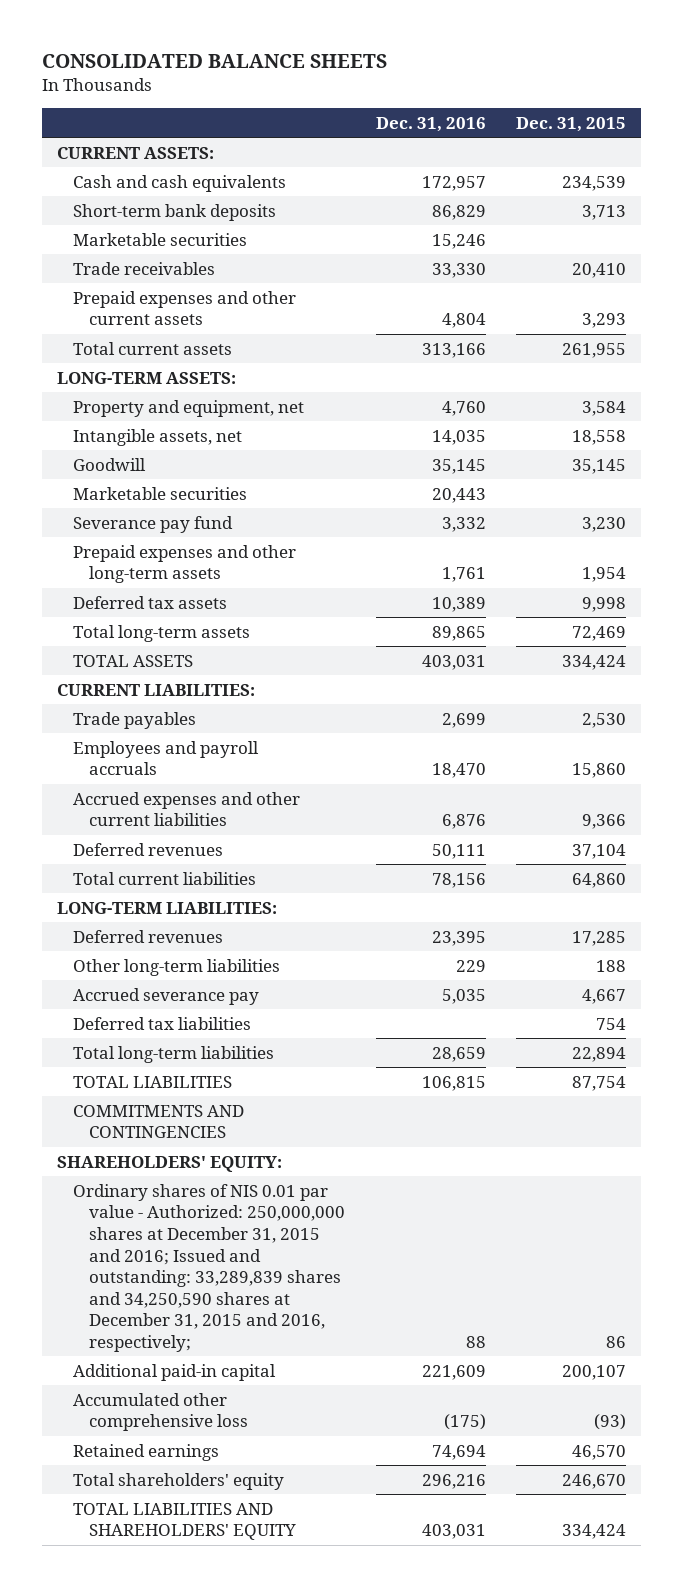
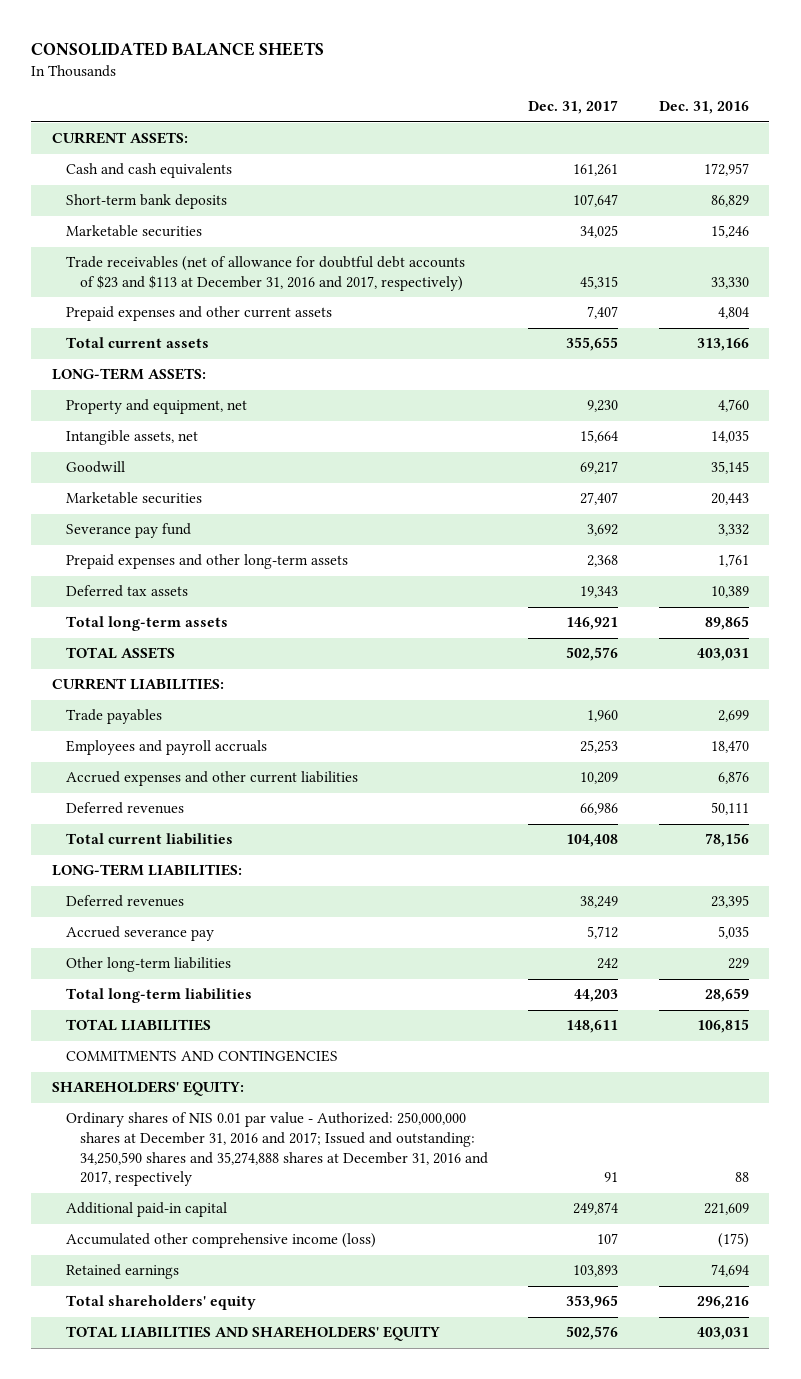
[516,116,627,132] Dec. 31, 2015 -> none
none -> [528,100,619,115] Dec. 31, 2017
[73,261,216,275] Trade receivables -> [65,256,465,292] Trade receivables (net of allowance for doubtful debt accounts of $23 and $113 at December 31, 2016 and 2017, respectively)
[73,1016,252,1030] Deferred tax liabilities -> none
[73,958,281,976] Other long-term liabilities -> [65,957,231,973] Other long-term liabilities
[73,1183,346,1353] Ordinary shares of NIS 0.01 par value - Authorized: 250,000,000 shares at December 31, 2015 and 2016; Issued and outstanding: 33,289,839 shares and 34,250,590 shares at December 31, 2015 and 2016, respectively; -> [65,1112,488,1187] Ordinary shares of NIS 0.01 par value - Authorized: 250,000,000 shares at December 31, 2016 and 2017; Issued and outstanding: 34,250,590 shares and 35,274,888 shares at December 31, 2016 and 2017, respectively
[73,1392,249,1432] Accumulated other comprehensive loss -> [65,1233,376,1249] Accumulated other comprehensive income (loss)

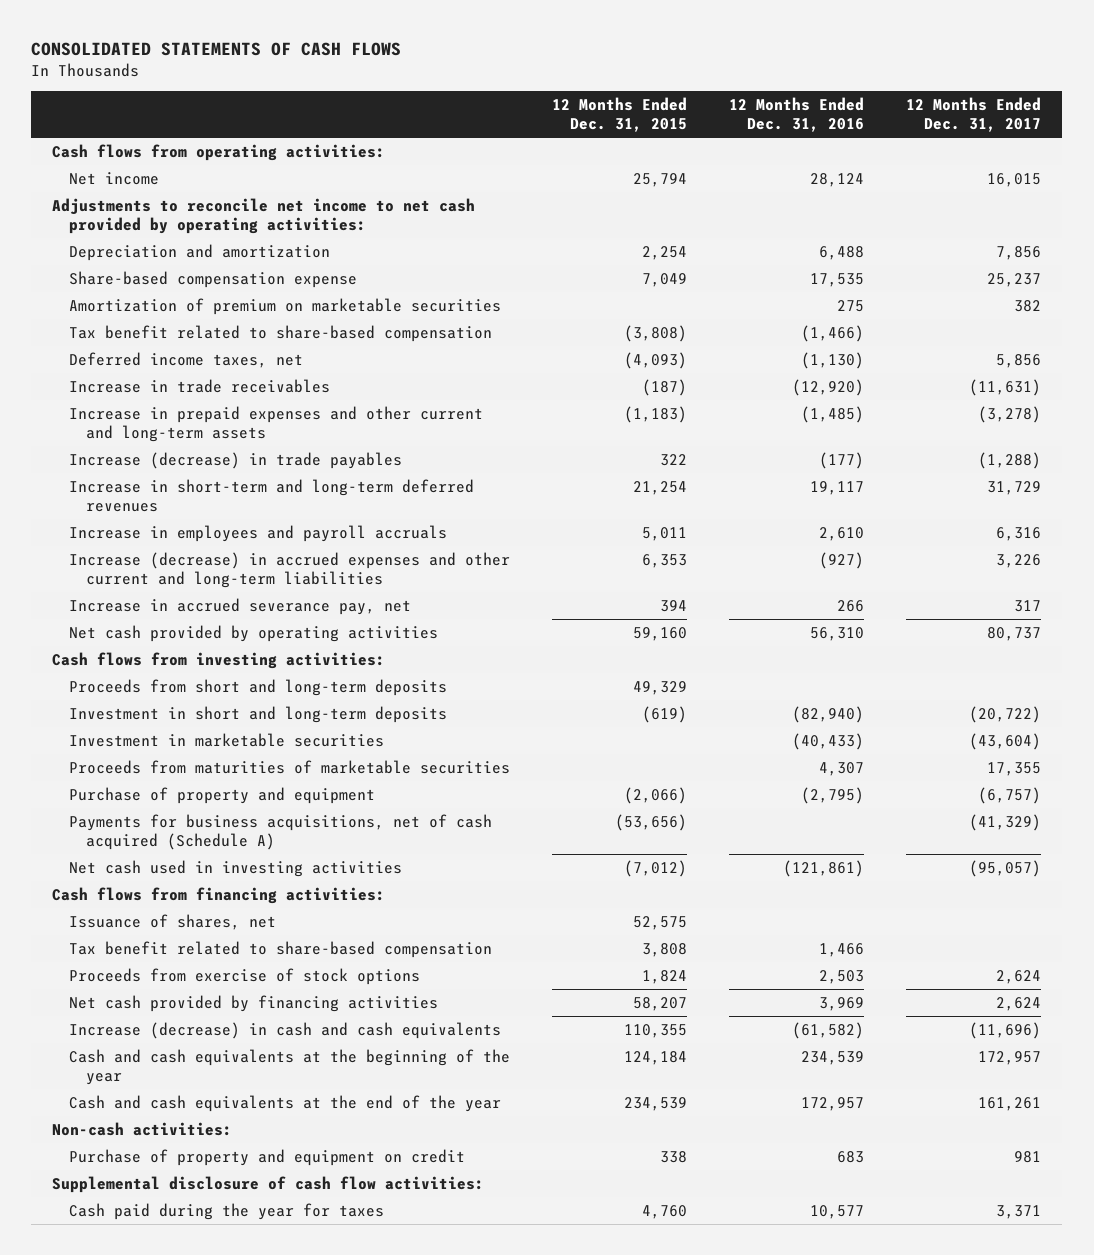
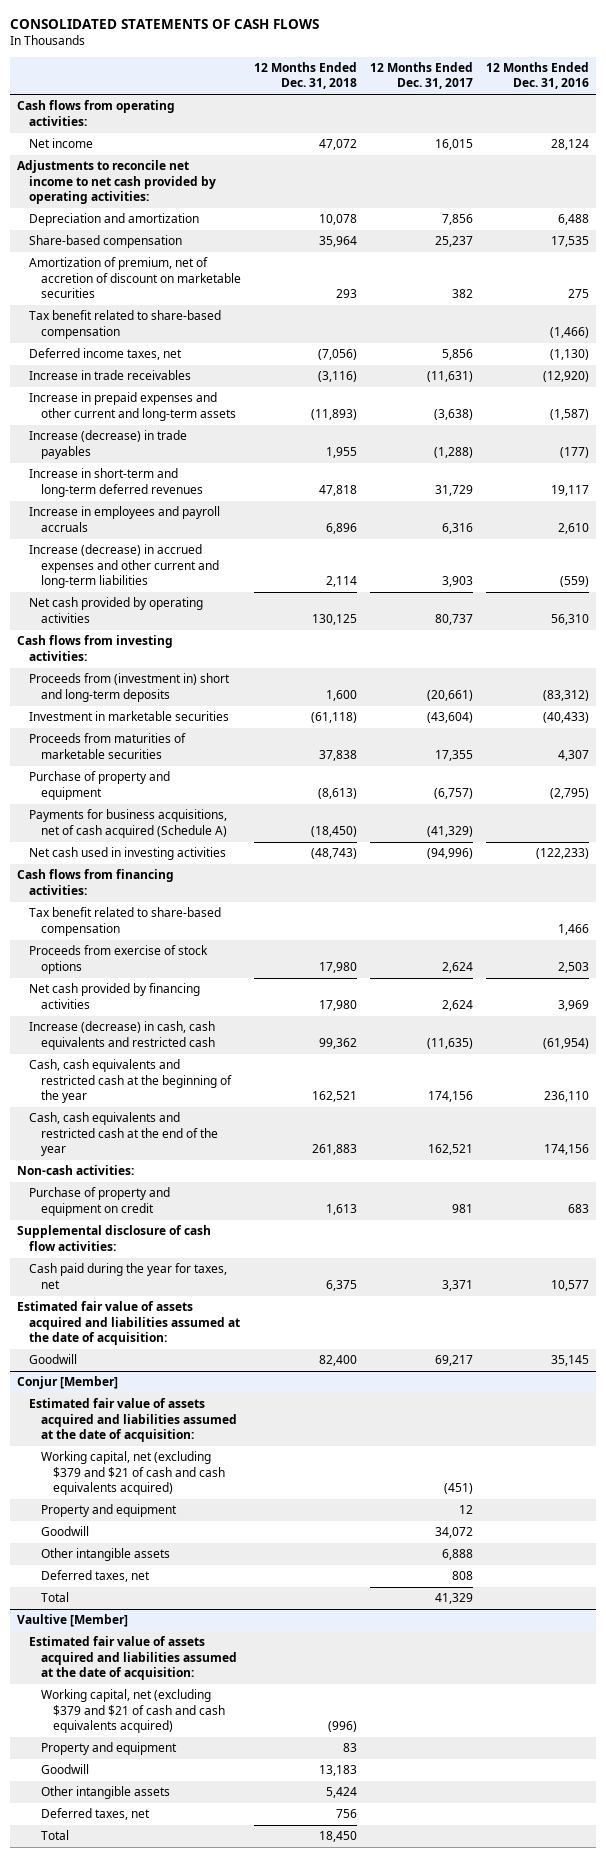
[552,97,688,133] 12 Months Ended Dec. 31, 2015 -> none
none -> [253,62,357,90] 12 Months Ended Dec. 31, 2018
[69,270,358,288] Share-based compensation expense -> [28,235,182,249] Share-based compensation
[69,297,502,315] Amortization of premium on marketable securities -> [28,257,241,299] Amortization of premium, net of accretion of discount on marketable securities
[801,405,865,423] (1,485) -> [550,408,590,420] (1,587)
[978,405,1042,423] (3,278) -> [433,408,473,420] (3,638)
[69,597,412,615] Increase in accrued severance pay, net -> none
[819,551,865,569] (927) -> [560,576,590,588] (559)
[996,553,1042,568] 3,226 -> [441,576,473,588] 3,903
[69,678,448,696] Proceeds from short and long-term deposits -> none
[69,705,448,723] Investment in short and long-term deposits -> [28,673,230,702] Proceeds from (investment in) short and long-term deposits
[792,705,865,723] (82,940) -> [543,689,590,701] (83,312)
[969,705,1042,723] (20,722) -> [426,689,473,701] (20,661)
[783,859,865,877] (121,861) -> [536,848,590,860] (122,233)
[969,859,1042,877] (95,057) -> [426,848,473,860] (94,996)
[69,913,277,930] Issuance of shares, net -> none
[69,1021,502,1039] Increase (decrease) in cash and cash equivalents -> [28,1021,215,1050] Increase (decrease) in cash, cash equivalents and restricted cash
[792,1021,865,1039] (61,582) -> [543,1037,590,1049] (61,954)
[969,1021,1042,1039] (11,696) -> [426,1037,473,1049] (11,635)
[69,1048,511,1085] Cash and cash equivalents at the beginning of the year -> [28,1059,232,1104] Cash, cash equivalents and restricted cash at the beginning of the year
[801,1050,865,1065] 234,539 -> [544,1091,590,1103] 236,110
[978,1050,1042,1065] 172,957 -> [427,1091,473,1103] 174,156
[69,1094,502,1112] Cash and cash equivalents at the end of the year -> [28,1112,218,1157] Cash, cash equivalents and restricted cash at the end of the year
[801,1096,865,1111] 172,957 -> [544,1144,590,1156] 174,156
[978,1096,1042,1111] 161,261 -> [427,1144,473,1156] 162,521
[69,1202,385,1220] Cash paid during the year for taxes -> [28,1263,227,1289] Cash paid during the year for taxes, net
none -> [17,1301,240,1346] Estimated fair value of assets acquired and liabilities assumed at the date of acquisition:
none -> [28,1354,77,1365] Goodwill
none -> [17,1376,119,1390] Conjur [Member]
none -> [28,1398,237,1443] Estimated fair value of assets acquired and liabilities assumed at the date of acquisition:
none -> [40,1451,225,1496] Working capital, net (excluding $379 and $21 of cash and cash equivalents acquired)
none -> [40,1504,177,1518] Property and equipment
none -> [40,1526,89,1537] Goodwill
none -> [40,1548,170,1562] Other intangible assets
none -> [40,1570,150,1583] Deferred taxes, net
none -> [40,1592,69,1603] Total
none -> [17,1614,129,1628] Vaultive [Member]
none -> [28,1636,237,1681] Estimated fair value of assets acquired and liabilities assumed at the date of acquisition:
none -> [40,1689,225,1734] Working capital, net (excluding $379 and $21 of cash and cash equivalents acquired)
none -> [40,1742,177,1756] Property and equipment
none -> [40,1764,89,1775] Goodwill
none -> [40,1786,170,1800] Other intangible assets
none -> [40,1808,150,1821] Deferred taxes, net
none -> [40,1830,69,1841] Total

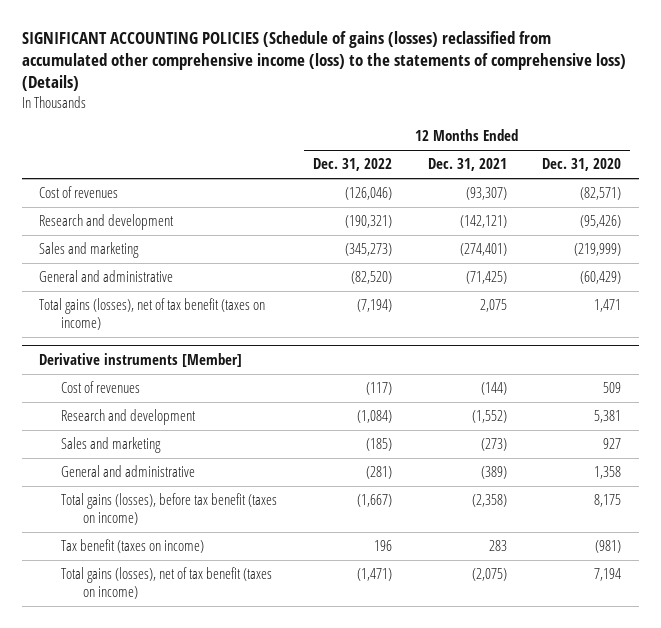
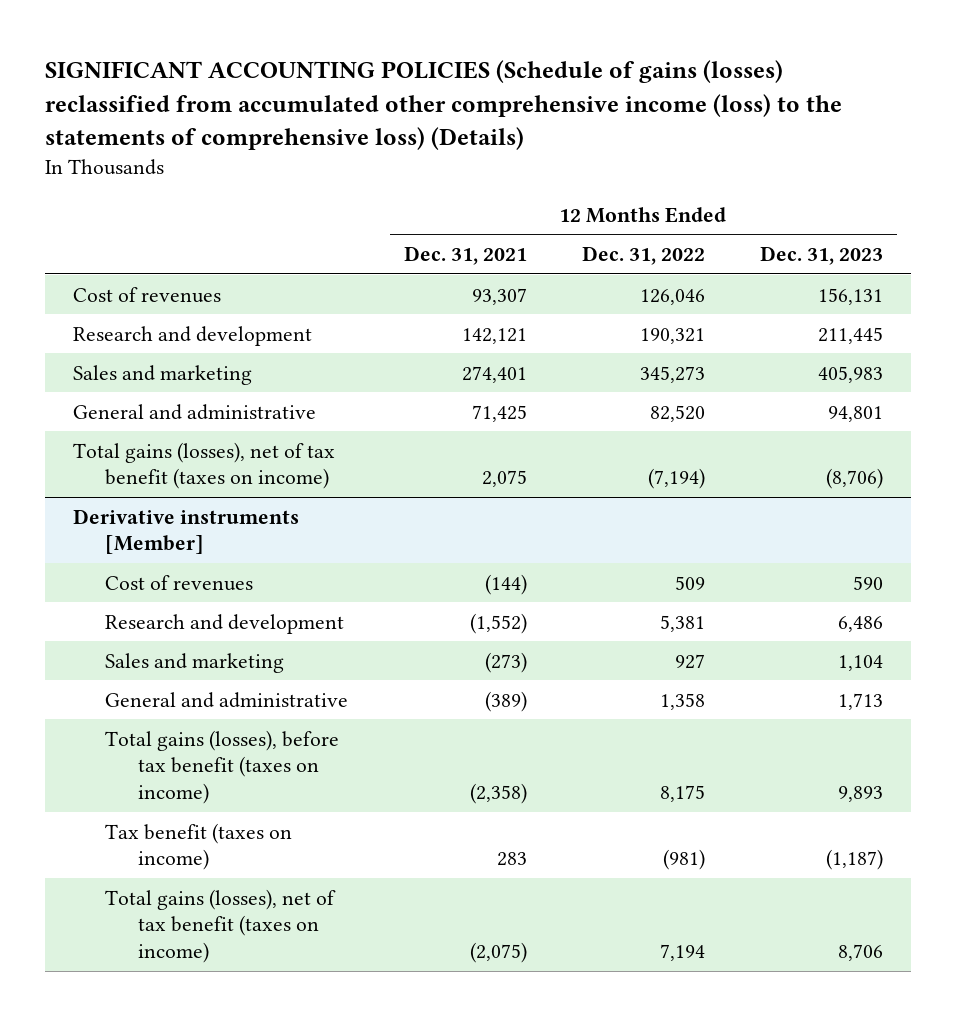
[542,158,622,172] Dec. 31, 2020 -> none
none -> [760,246,884,266] Dec. 31, 2023
[344,187,392,201] (126,046) -> [639,288,705,305] 126,046
[465,187,507,201] (93,307) -> [471,287,527,305] 93,307
[344,215,392,229] (190,321) -> [639,327,705,344] 190,321
[459,215,507,229] (142,121) -> [461,327,527,344] 142,121
[344,243,392,257] (345,273) -> [639,365,705,383] 345,273
[459,243,507,257] (274,401) -> [461,365,527,383] 274,401
[350,271,392,285] (82,520) -> [649,404,705,422] 82,520
[465,271,507,285] (71,425) -> [471,404,527,422] 71,425
[365,382,392,396] (117) -> [674,575,705,590] 509
[356,410,392,424] (1,084) -> [659,614,705,632] 5,381
[365,438,392,452] (185) -> [674,653,705,669] 927
[365,466,392,480] (281) -> [659,692,705,710] 1,358
[356,494,392,508] (1,667) -> [659,784,705,802] 8,175
[373,540,392,552] 196 -> [662,849,705,871] (981)
[356,568,392,582] (1,471) -> [659,943,705,961] 7,194

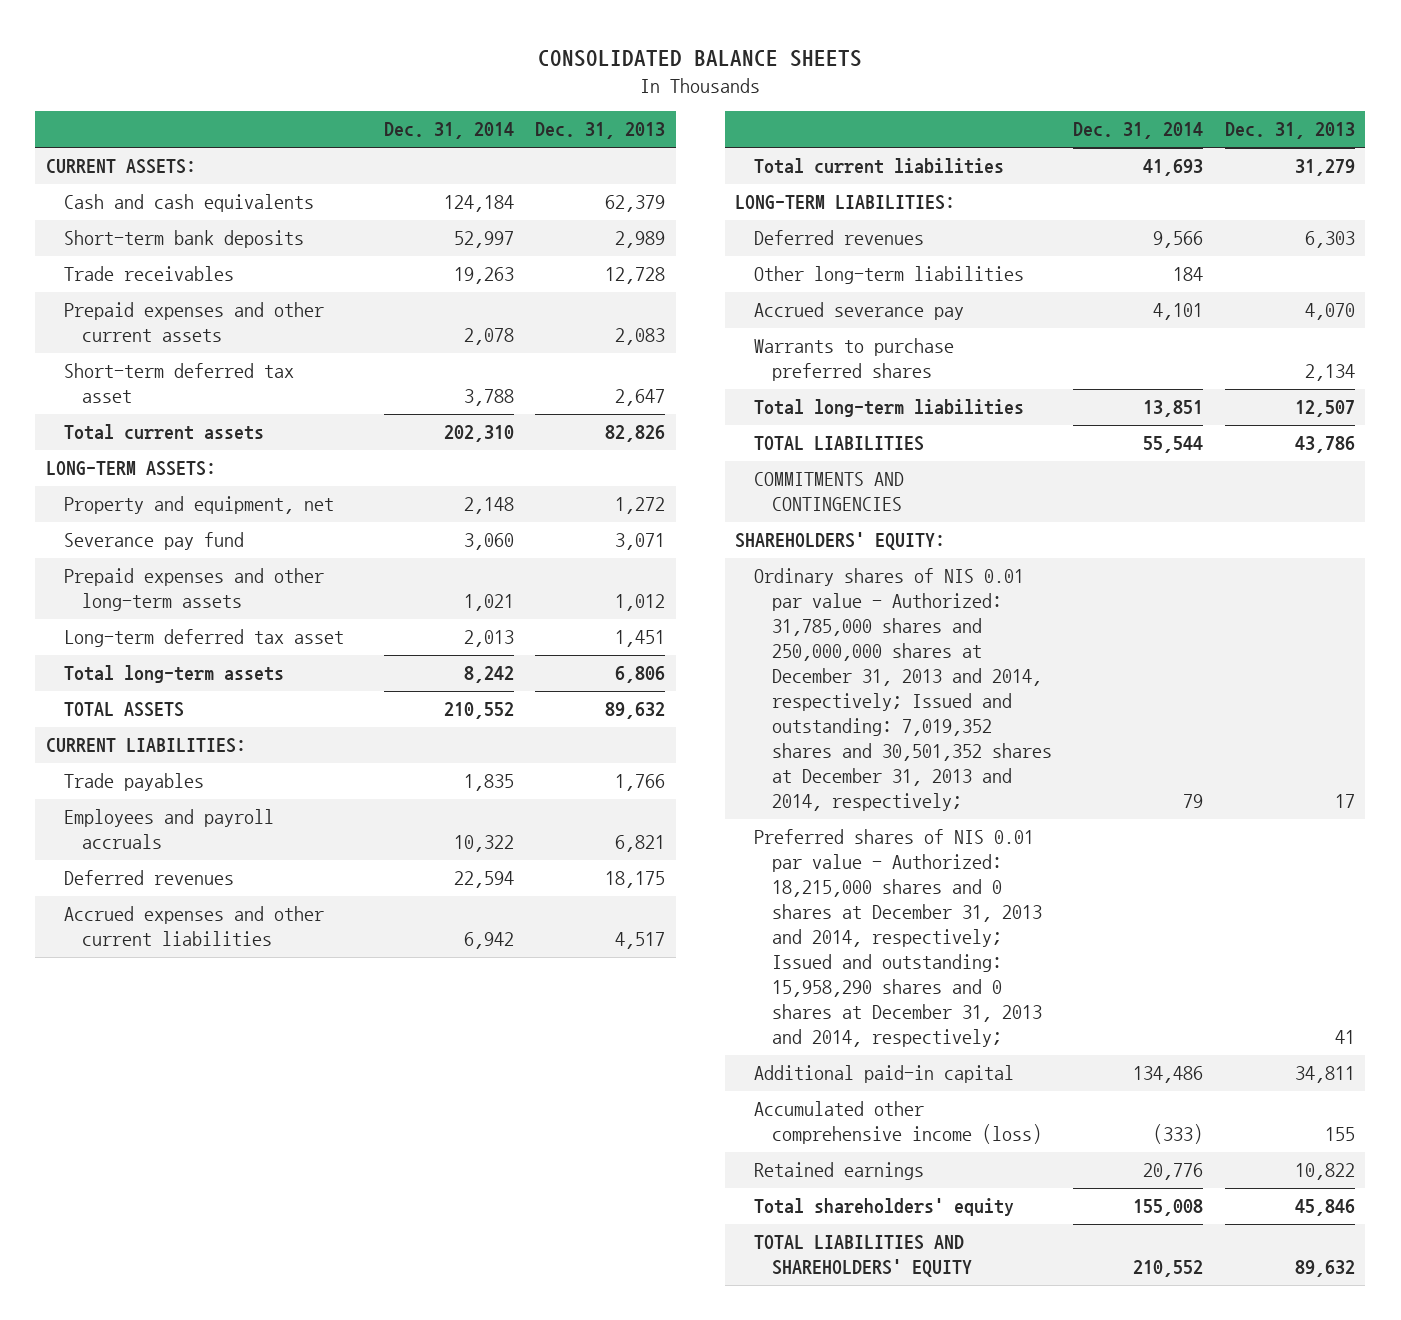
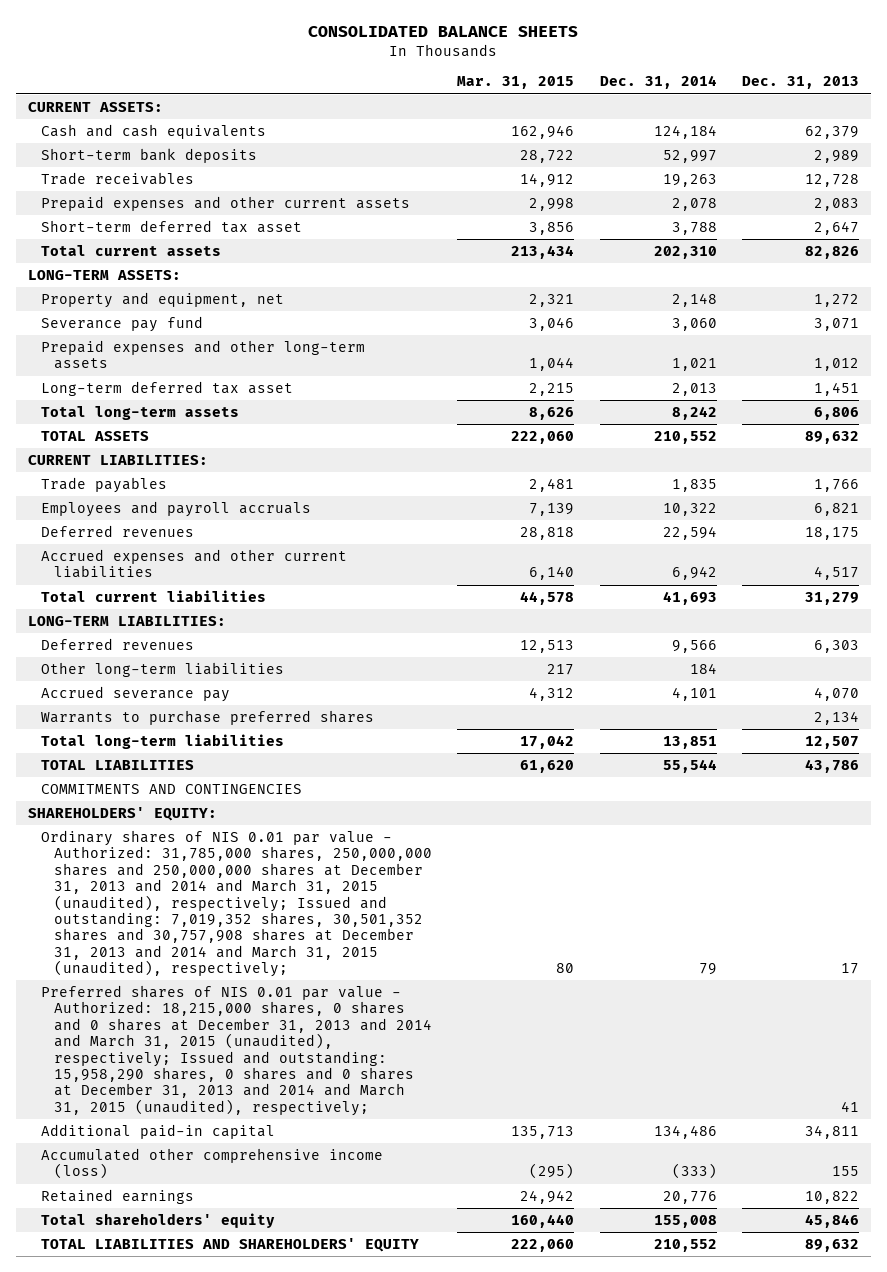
none -> [457,76,575,90] Mar. 31, 2015
[753,568,1053,812] Ordinary shares of NIS 0.01 par value - Authorized: 31,785,000 shares and 250,000,000 shares at December 31, 2013 and 2014, respectively; Issued and outstanding: 7,019,352 shares and 30,501,352 shares at December 31, 2013 and 2014, respectively; -> [41,829,433,978] Ordinary shares of NIS 0.01 par value - Authorized: 31,785,000 shares, 250,000,000 shares and 250,000,000 shares at December 31, 2013 and 2014 and March 31, 2015 (unaudited), respectively; Issued and outstanding: 7,019,352 shares, 30,501,352 shares and 30,757,908 shares at December 31, 2013 and 2014 and March 31, 2015 (unaudited), respectively;
[753,829,1043,1048] Preferred shares of NIS 0.01 par value - Authorized: 18,215,000 shares and 0 shares at December 31, 2013 and 2014, respectively; Issued and outstanding: 15,958,290 shares and 0 shares at December 31, 2013 and 2014, respectively; -> [41,984,433,1116] Preferred shares of NIS 0.01 par value - Authorized: 18,215,000 shares, 0 shares and 0 shares at December 31, 2013 and 2014 and March 31, 2015 (unaudited), respectively; Issued and outstanding: 15,958,290 shares, 0 shares and 0 shares at December 31, 2013 and 2014 and March 31, 2015 (unaudited), respectively;

